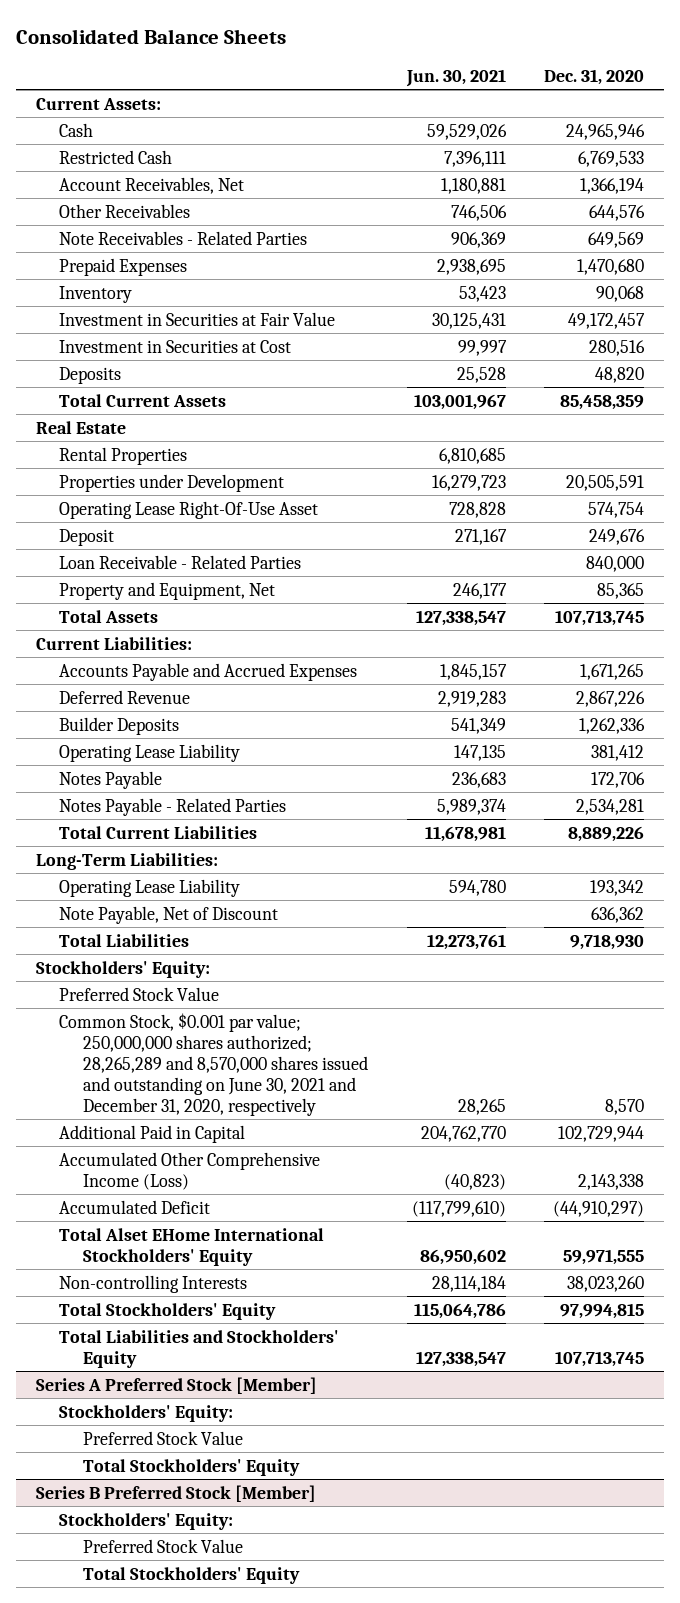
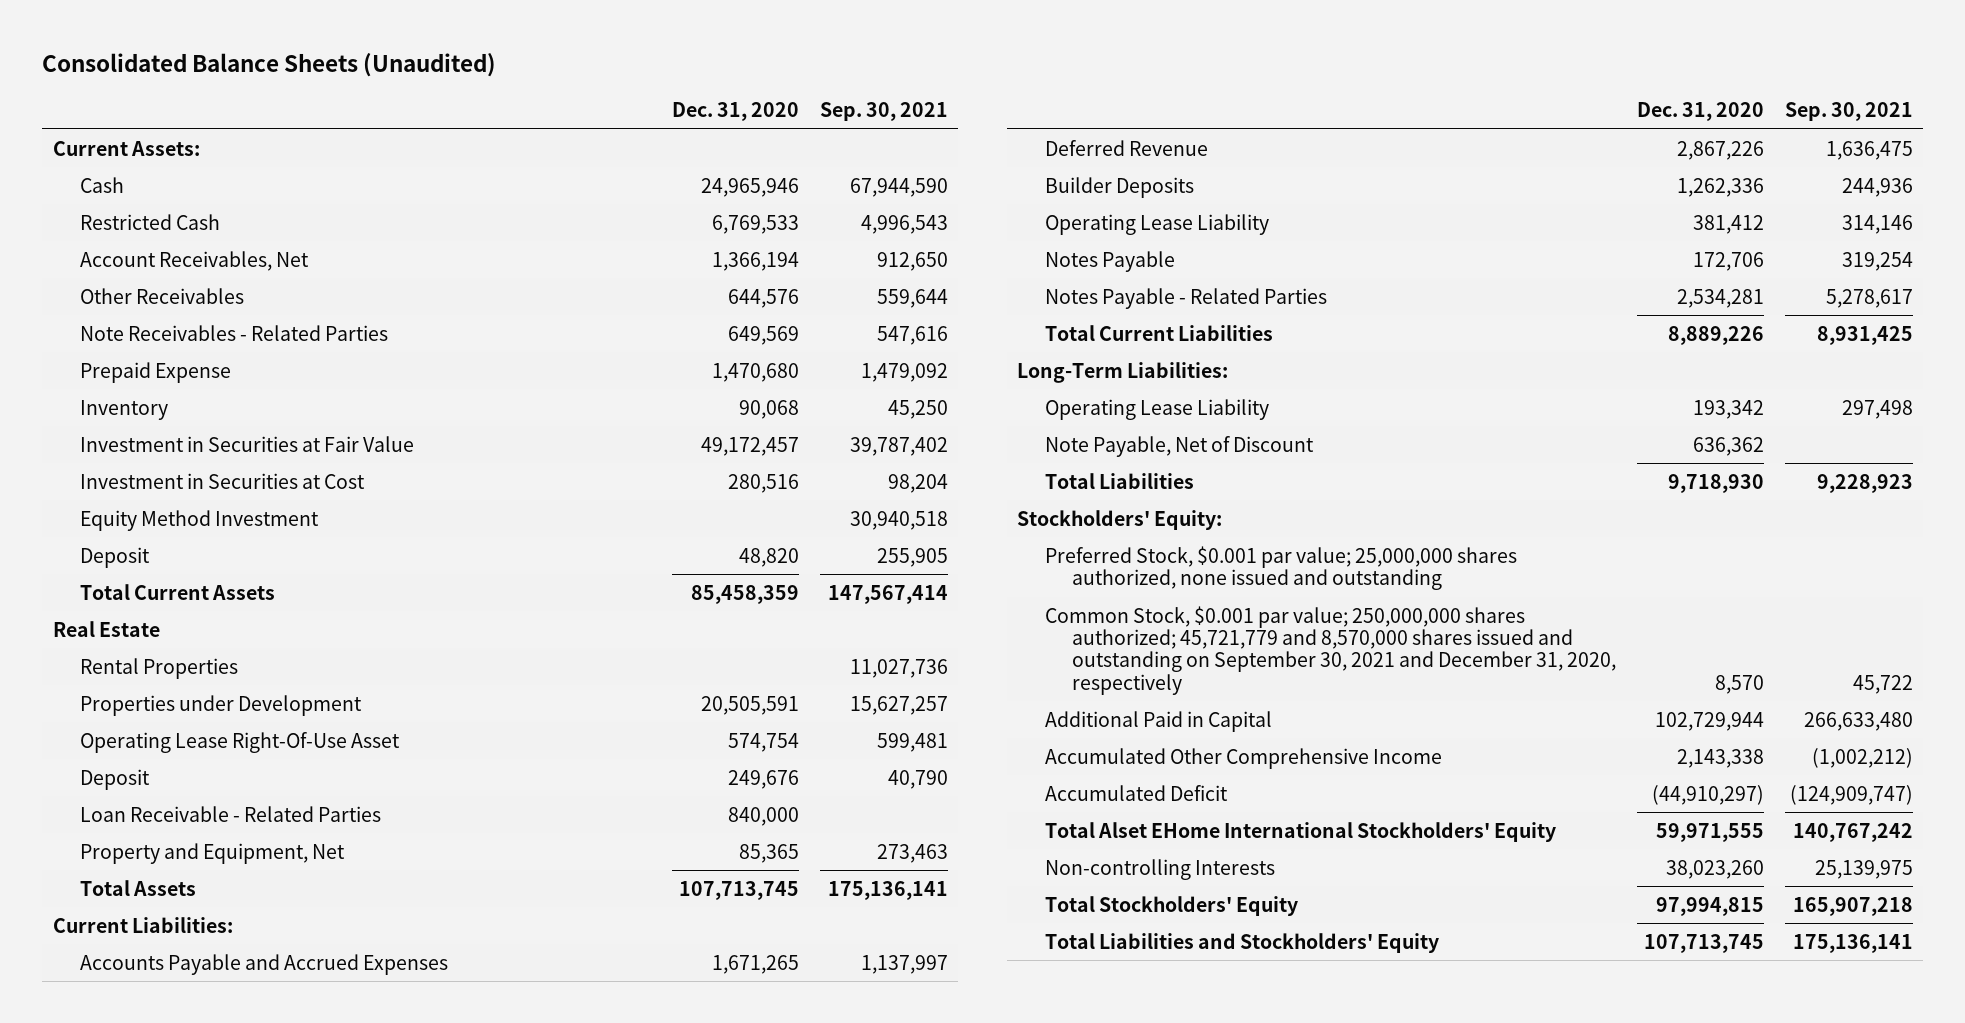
[16,29,287,45] Consolidated Balance Sheets -> [42,53,497,78] Consolidated Balance Sheets (Unaudited)
[405,69,506,88] Jun. 30, 2021 -> none
none -> [819,102,948,122] Sep. 30, 2021
[59,257,188,276] Prepaid Expenses -> [79,361,231,383] Prepaid Expense
none -> [79,509,319,531] Equity Method Investment
[59,366,122,384] Deposits -> [79,546,150,568] Deposit
[59,986,220,1001] Preferred Stock Value -> [1044,545,1517,591] Preferred Stock, $0.001 par value; 25,000,000 shares authorized, none issued and outstanding
[59,1012,369,1116] Common Stock, $0.001 par value; 250,000,000 shares authorized; 28,265,289 and 8,570,000 shares issued and outstanding on June 30, 2021 and December 31, 2020, respectively -> [1044,605,1616,695] Common Stock, $0.001 par value; 250,000,000 shares authorized; 45,721,779 and 8,570,000 shares issued and outstanding on September 30, 2021 and December 31, 2020, respectively
[59,1151,321,1190] Accumulated Other Comprehensive Income (Loss) -> [1044,747,1442,769] Accumulated Other Comprehensive Income
[35,1376,317,1394] Series A Preferred Stock [Member] -> none
[59,1404,234,1422] Stockholders' Equity: -> none
[83,1430,244,1445] Preferred Stock Value -> none
[83,1458,301,1476] Total Stockholders' Equity -> none
[35,1484,316,1502] Series B Preferred Stock [Member] -> none
[59,1512,234,1530] Stockholders' Equity: -> none
[83,1538,244,1553] Preferred Stock Value -> none
[83,1566,301,1584] Total Stockholders' Equity -> none

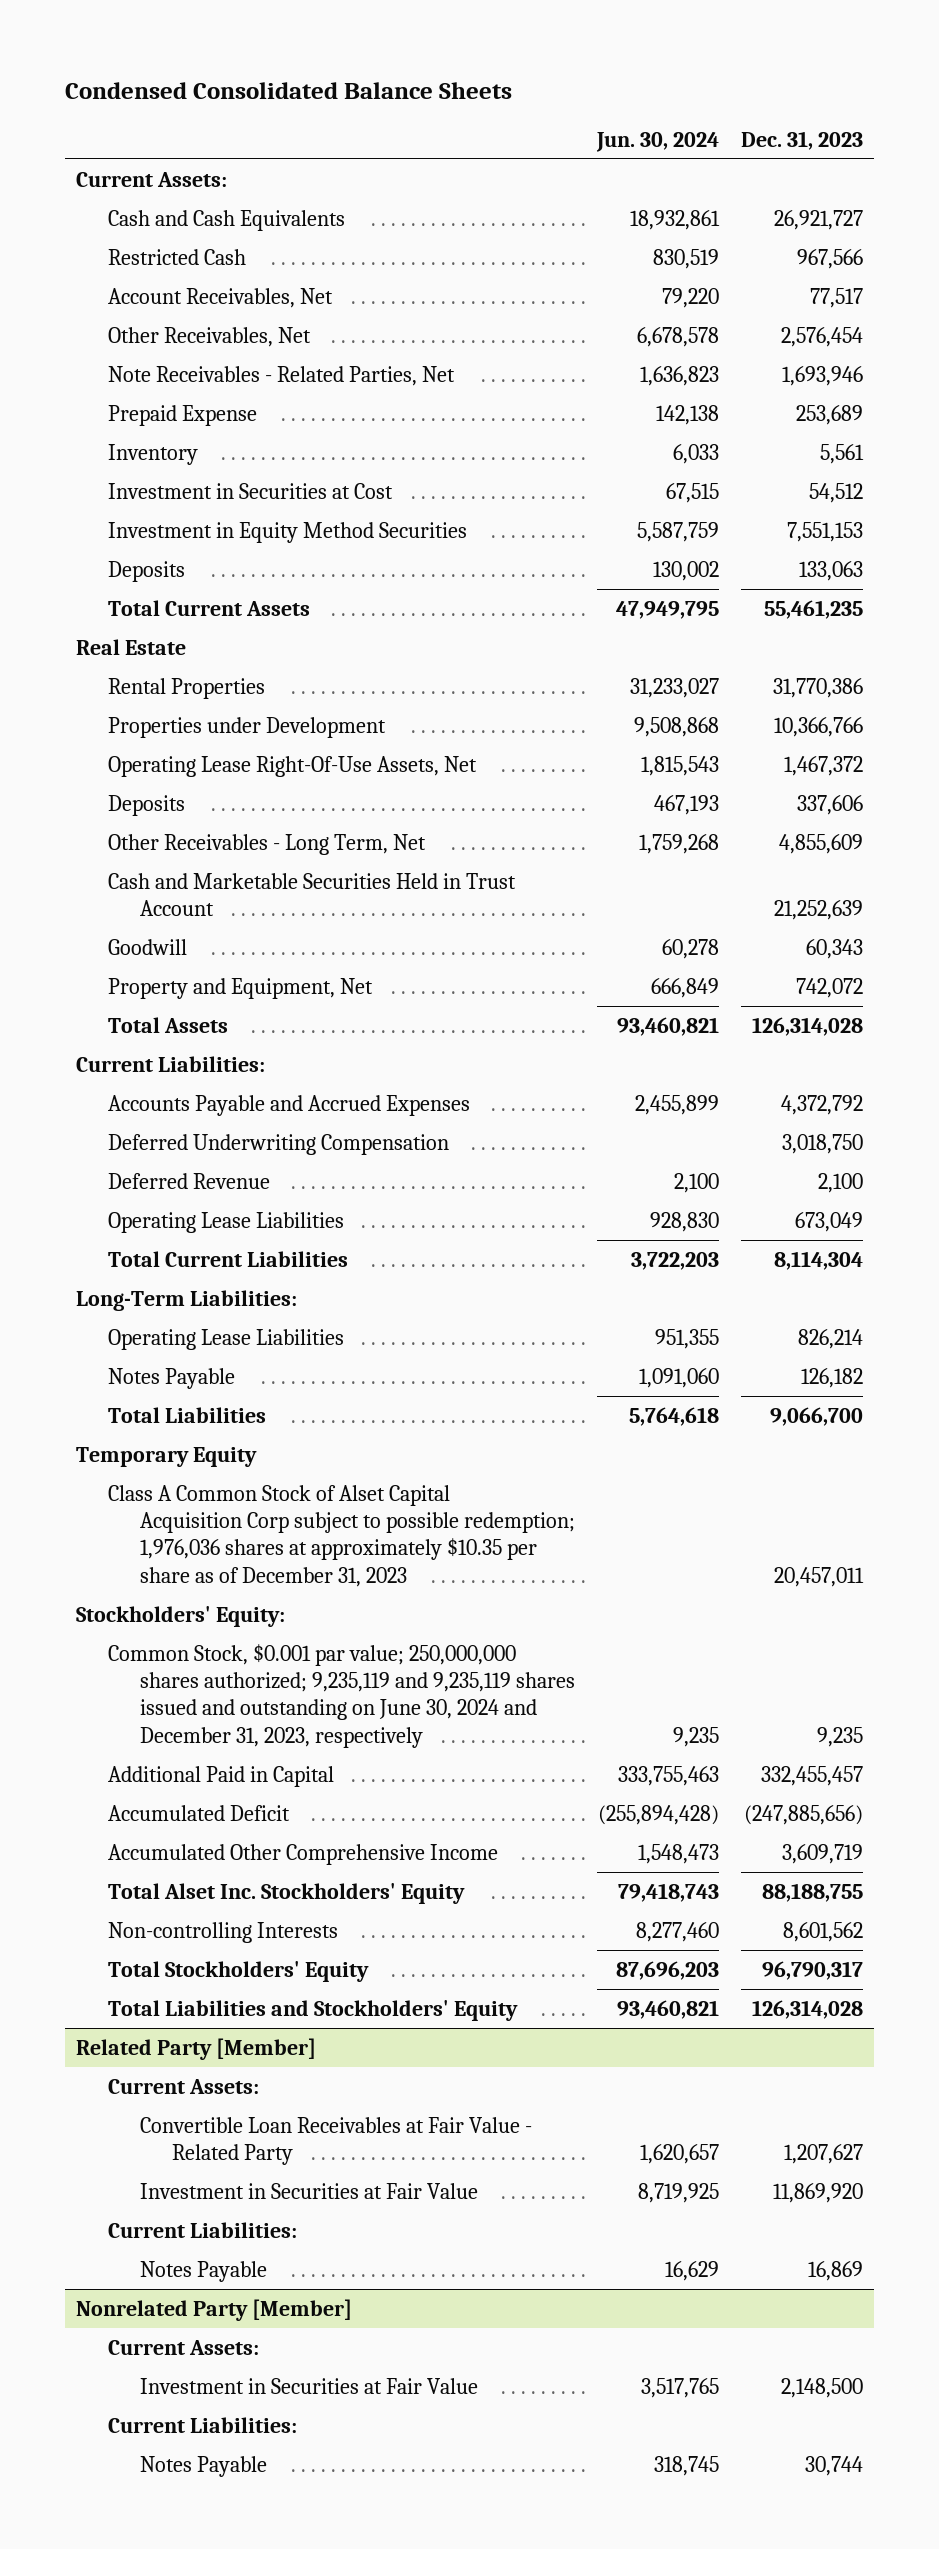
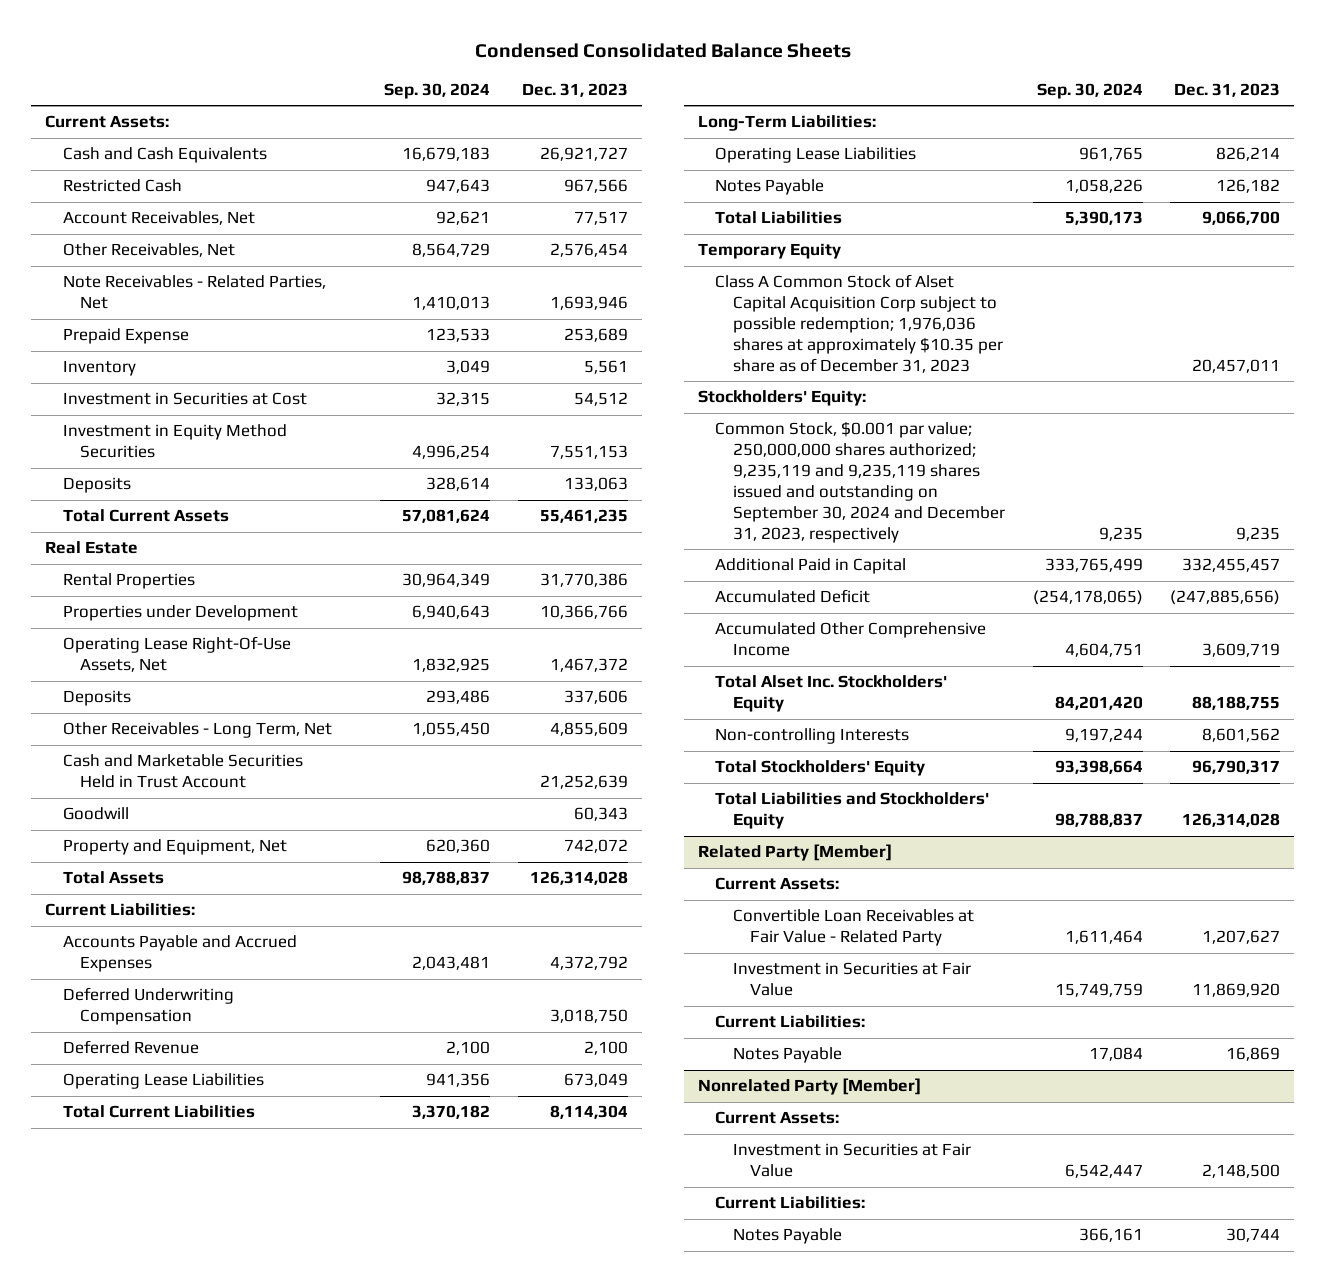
[596,131,720,152] Jun. 30, 2024 -> none
none -> [383,83,490,100] Sep. 30, 2024
[108,1643,576,1748] Common Stock, $0.001 par value; 250,000,000 shares authorized; 9,235,119 and 9,235,119 shares issued and outstanding on June 30, 2024 and December 31, 2023, respectively -> [715,421,1005,543] Common Stock, $0.001 par value; 250,000,000 shares authorized; 9,235,119 and 9,235,119 shares issued and outstanding on September 30, 2024 and December 31, 2023, respectively

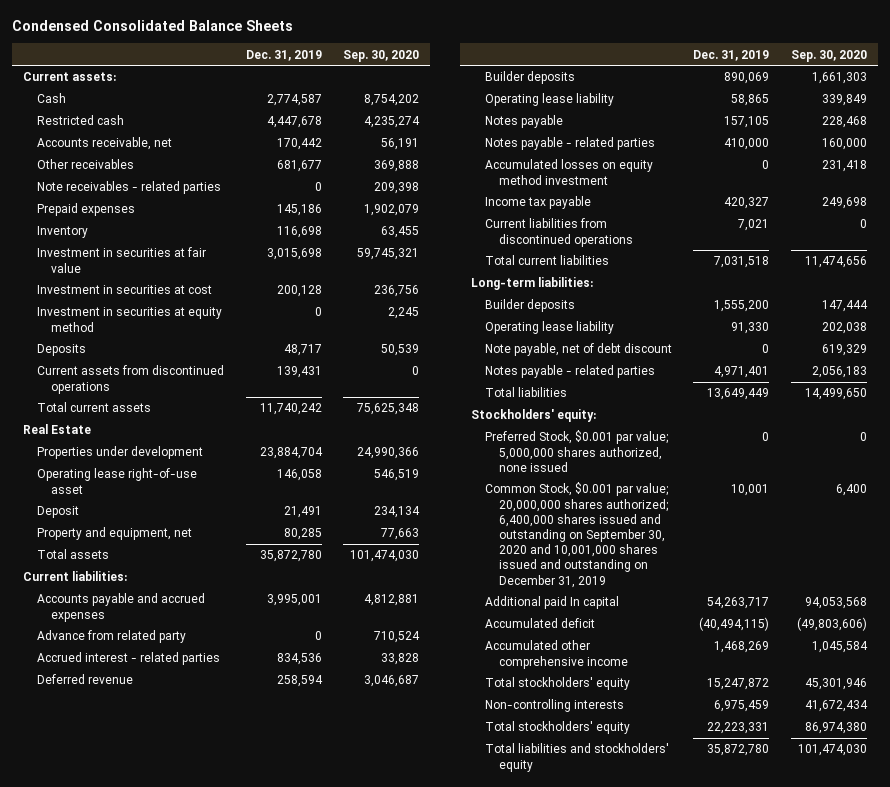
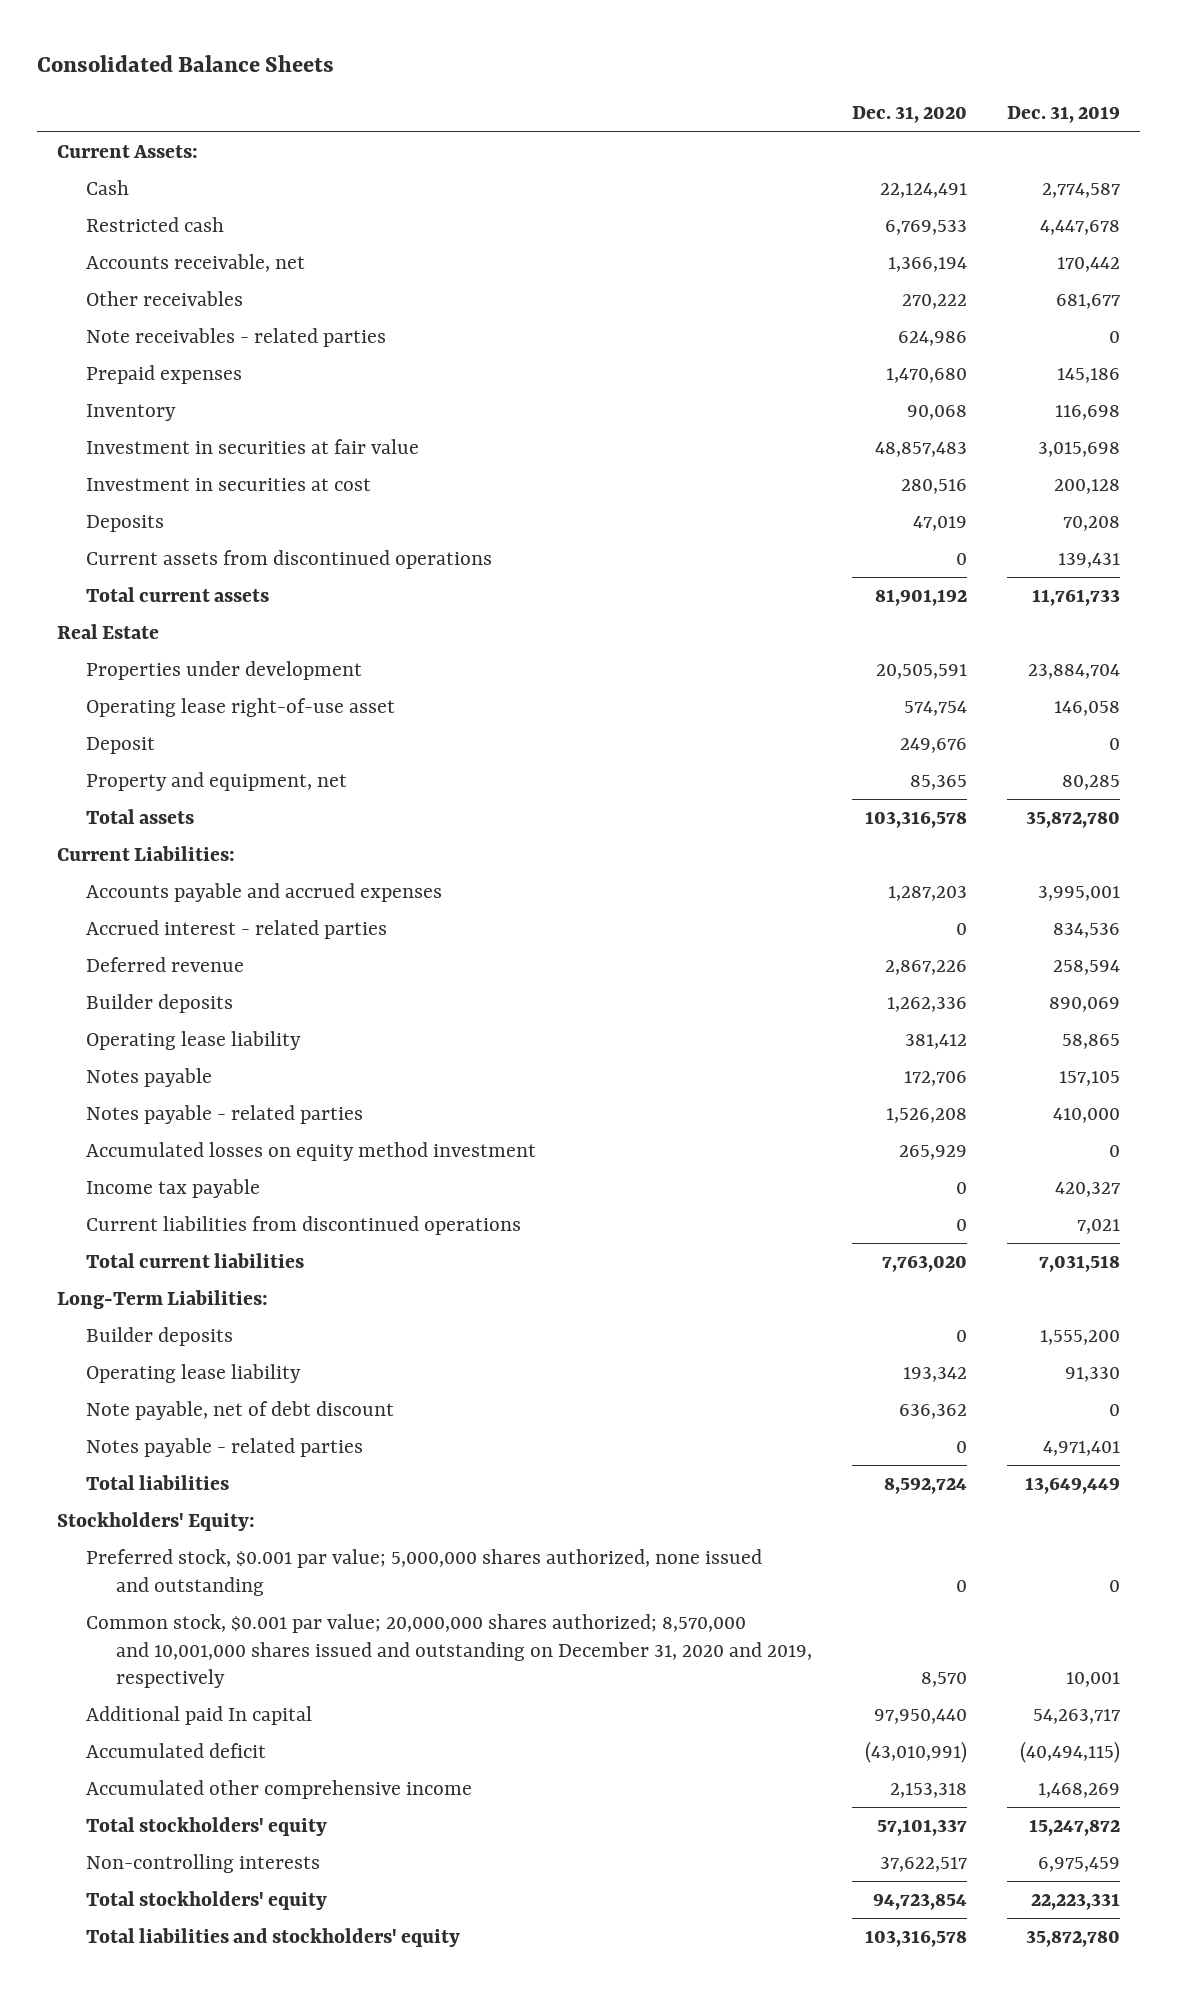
[12,20,294,32] Condensed Consolidated Balance Sheets -> [36,54,334,72] Consolidated Balance Sheets
[343,49,420,62] Sep. 30, 2020 -> none
none -> [852,106,968,124] Dec. 31, 2020
[23,72,117,82] Current assets: -> [56,145,198,159] Current Assets:
[37,307,223,332] Investment in securities at equity method -> none
[283,344,322,357] 48,717 -> [1063,516,1121,532] 70,208
[259,403,322,416] 11,740,242 -> [1032,589,1121,607] 11,761,733
[283,506,322,519] 21,491 -> [1109,738,1121,751] 0
[23,571,128,582] Current liabilities: -> [56,846,235,862] Current Liabilities:
[37,630,187,644] Advance from related party -> none
[471,277,594,291] Long-term liabilities: -> [56,1290,268,1310] Long-Term Liabilities:
[471,409,597,423] Stockholders' equity: -> [56,1512,255,1532] Stockholders' Equity:
[484,430,668,472] Preferred Stock, $0.001 par value; 5,000,000 shares authorized, none issued -> [86,1549,763,1596] Preferred stock, $0.001 par value; 5,000,000 shares authorized, none issued and outstanding
[484,482,668,588] Common Stock, $0.001 par value; 20,000,000 shares authorized; 6,400,000 shares issued and outstanding on September 30, 2020 and 10,001,000 shares issued and outstanding on December 31, 2019 -> [86,1614,813,1689] Common stock, $0.001 par value; 20,000,000 shares authorized; 8,570,000 and 10,001,000 shares issued and outstanding on December 31, 2020 and 2019, respectively

